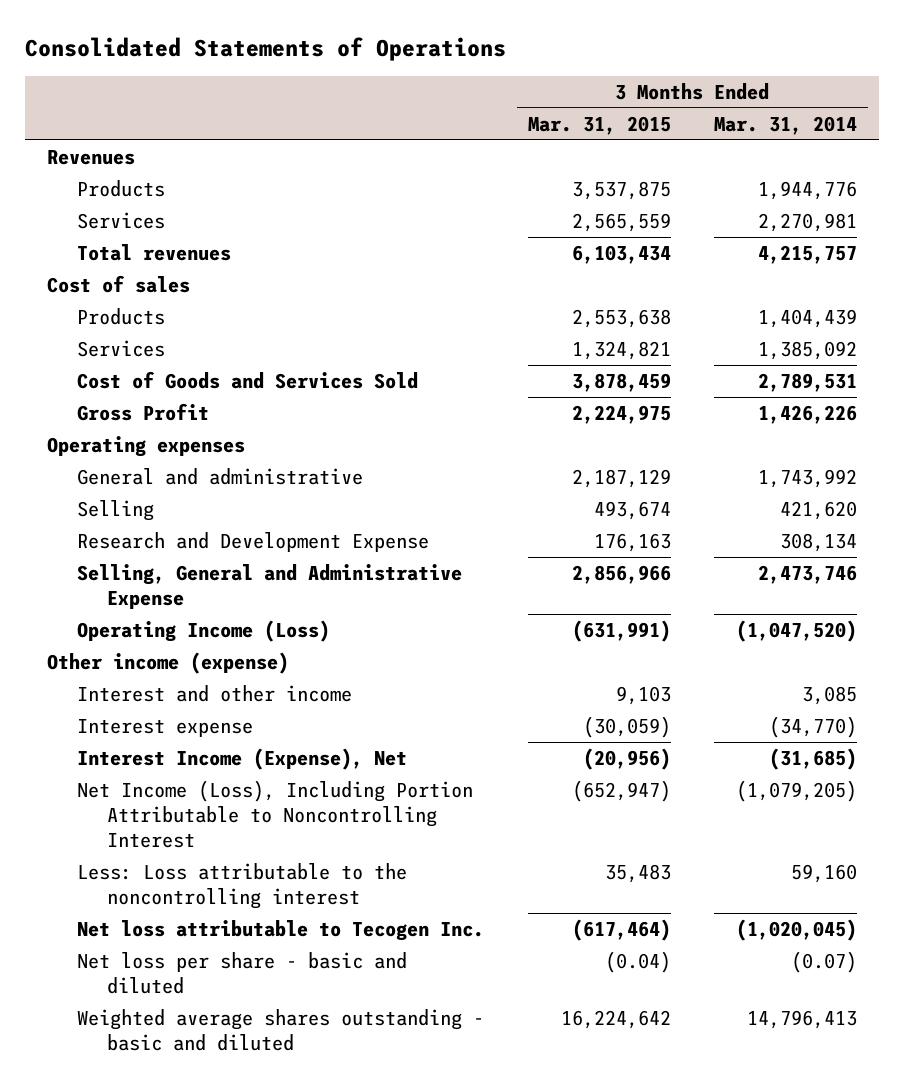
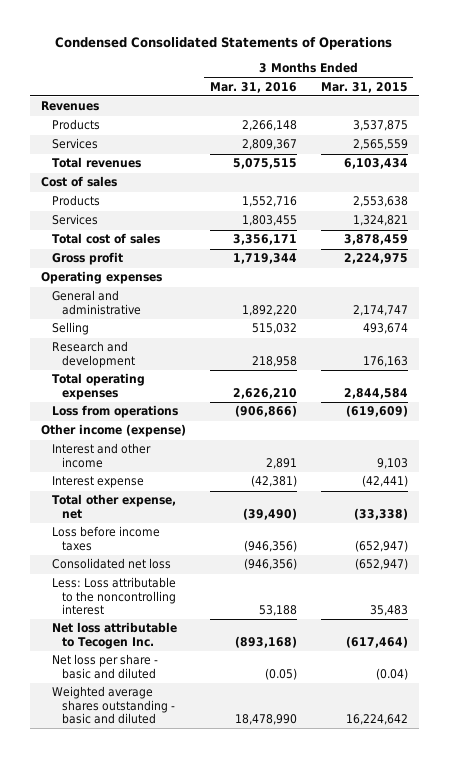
[24,36,506,61] Consolidated Statements of Operations -> [55,37,393,51] Condensed Consolidated Statements of Operations
[714,115,858,135] Mar. 31, 2014 -> none
none -> [209,81,297,93] Mar. 31, 2016
[76,370,418,389] Cost of Goods and Services Sold -> [51,233,160,245] Total cost of sales
[76,402,209,421] Gross Profit -> [51,252,123,266] Gross profit
[571,468,671,488] 2,187,129 -> [352,304,408,316] 2,174,747
[76,563,462,610] Selling, General and Administrative Expense -> none
[76,531,429,552] Research and Development Expense -> [51,341,136,368] Research and development
none -> [51,373,145,400] Total operating expenses
[76,619,330,642] Operating Income (Loss) -> [51,405,178,419] Loss from operations
[571,619,671,642] (631,991) -> [345,405,408,418] (619,609)
[582,715,671,738] (30,059) -> [361,475,408,488] (42,441)
[76,747,407,770] Interest Income (Expense), Net -> [51,494,176,519] Total other expense, net
[582,747,671,770] (20,956) -> [353,507,408,520] (33,338)
none -> [51,526,160,551] Loss before income taxes
[76,779,473,849] Net Income (Loss), Including Portion Attributable to Noncontrolling Interest -> [51,558,171,570] Consolidated net loss

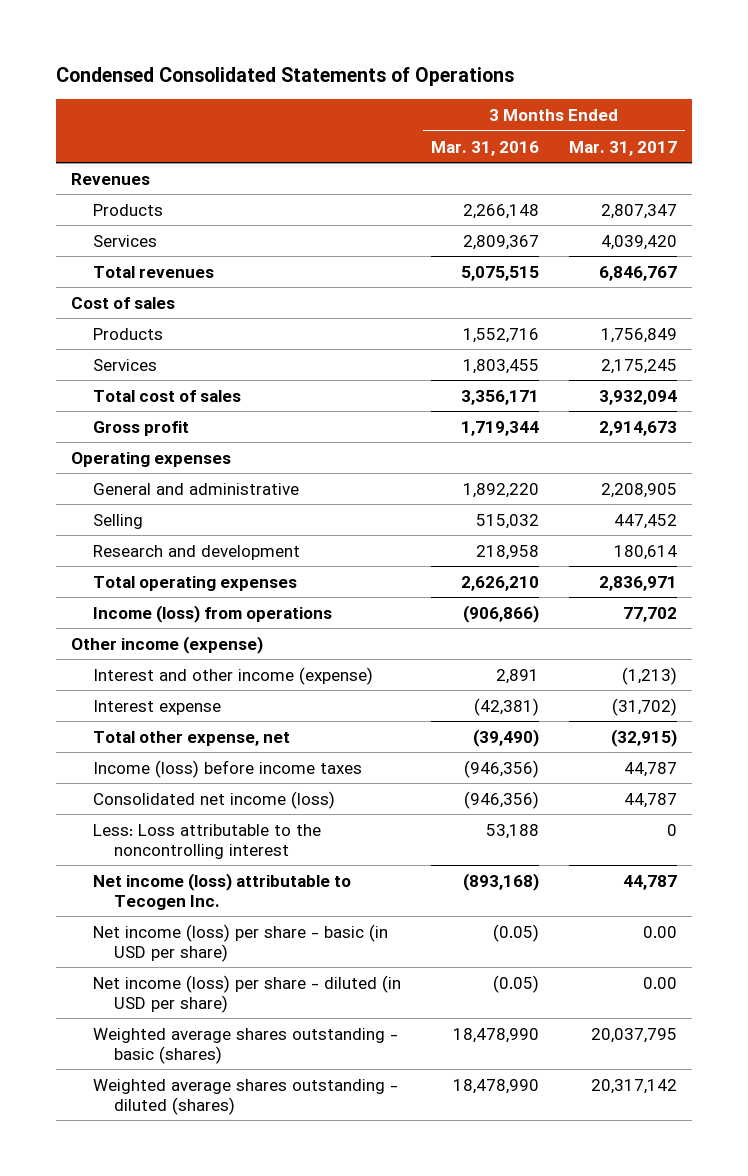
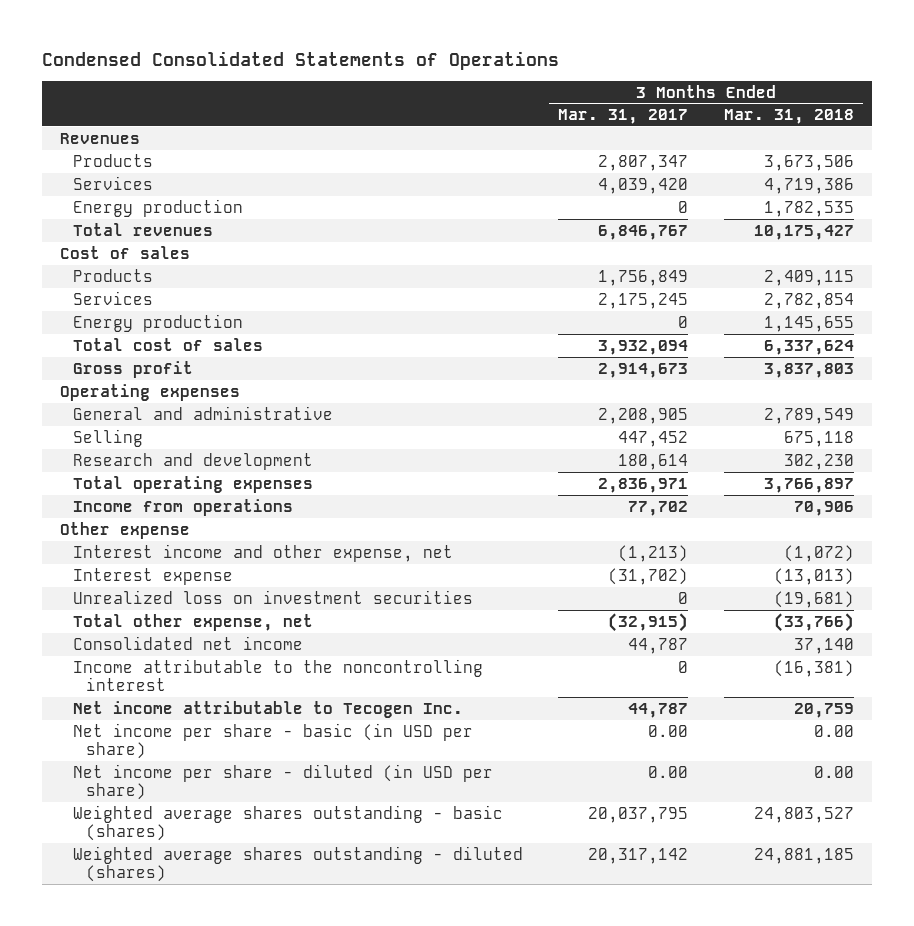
[430,140,539,156] Mar. 31, 2016 -> none
none -> [723,109,854,125] Mar. 31, 2018
none -> [72,198,243,217] Energy production
none -> [72,313,243,332] Energy production
[92,604,332,623] Income (loss) from operations -> [72,498,293,516] Income from operations
[70,635,263,654] Other income (expense) -> [59,521,190,539] Other expense
[92,666,373,685] Interest and other income (expense) -> [72,543,453,562] Interest income and other expense, net
none -> [72,589,473,604] Unrealized loss on investment securities
[92,759,362,778] Income (loss) before income taxes -> none
[92,790,335,809] Consolidated net income (loss) -> [72,635,303,650] Consolidated net income
[92,823,321,859] Less: Loss attributable to the noncontrolling interest -> [72,658,483,692] Income attributable to the noncontrolling interest
[92,872,351,910] Net income (loss) attributable to Tecogen Inc. -> [72,700,463,718] Net income attributable to Tecogen Inc.
[92,923,388,962] Net income (loss) per share - basic (in USD per share) -> [72,722,473,760] Net income per share - basic (in USD per share)
[92,974,401,1013] Net income (loss) per share - diluted (in USD per share) -> [72,763,493,801] Net income per share - diluted (in USD per share)

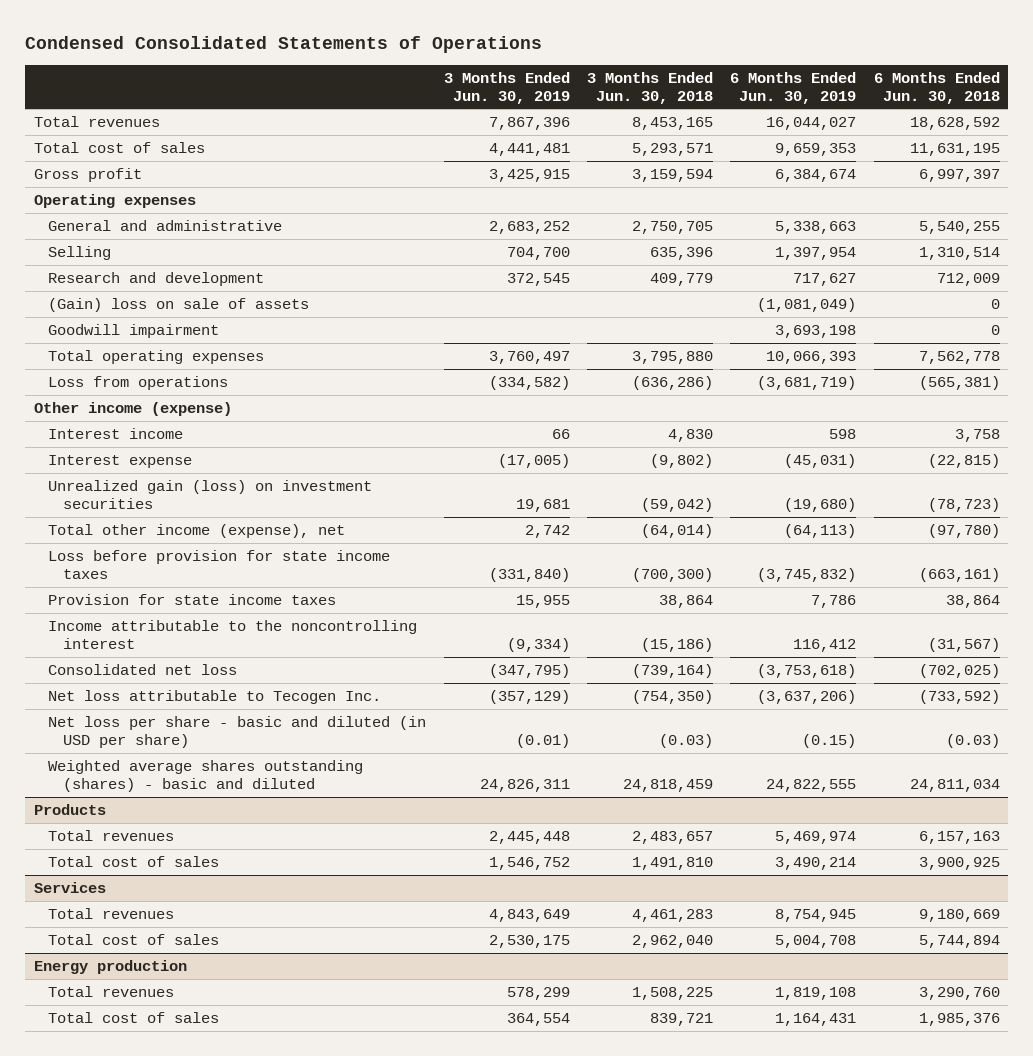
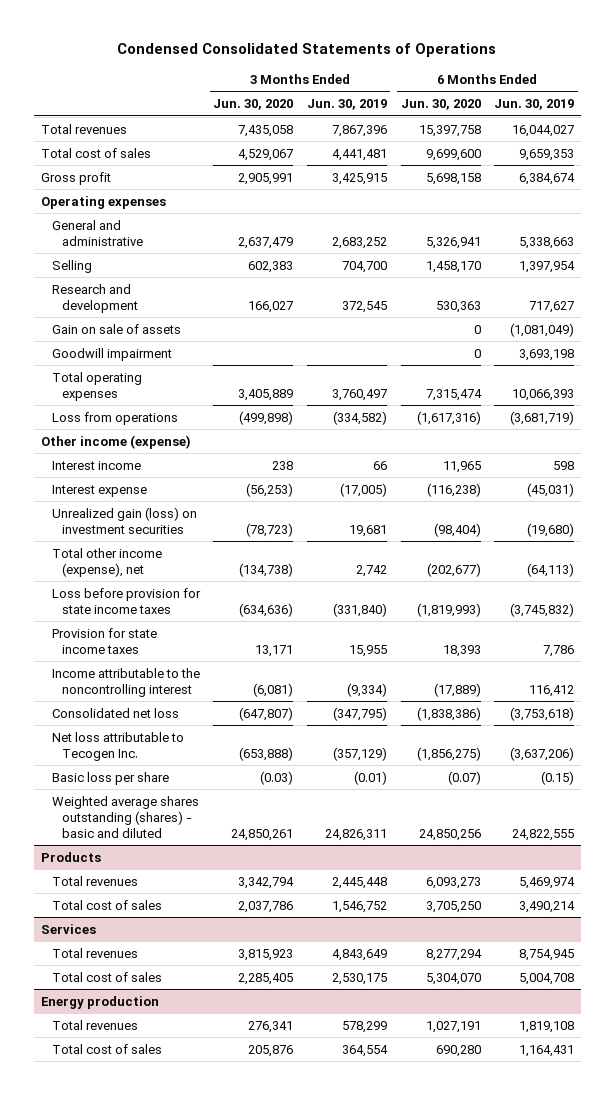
[586,71,713,104] 3 Months Ended Jun. 30, 2018 -> none
[873,71,1000,104] 6 Months Ended Jun. 30, 2018 -> none
none -> [213,99,294,111] Jun. 30, 2020
none -> [400,99,481,111] Jun. 30, 2020
[48,297,310,312] (Gain) loss on sale of assets -> [51,323,181,334] Gain on sale of assets
[48,715,427,748] Net loss per share - basic and diluted (in USD per share) -> [51,771,169,785] Basic loss per share

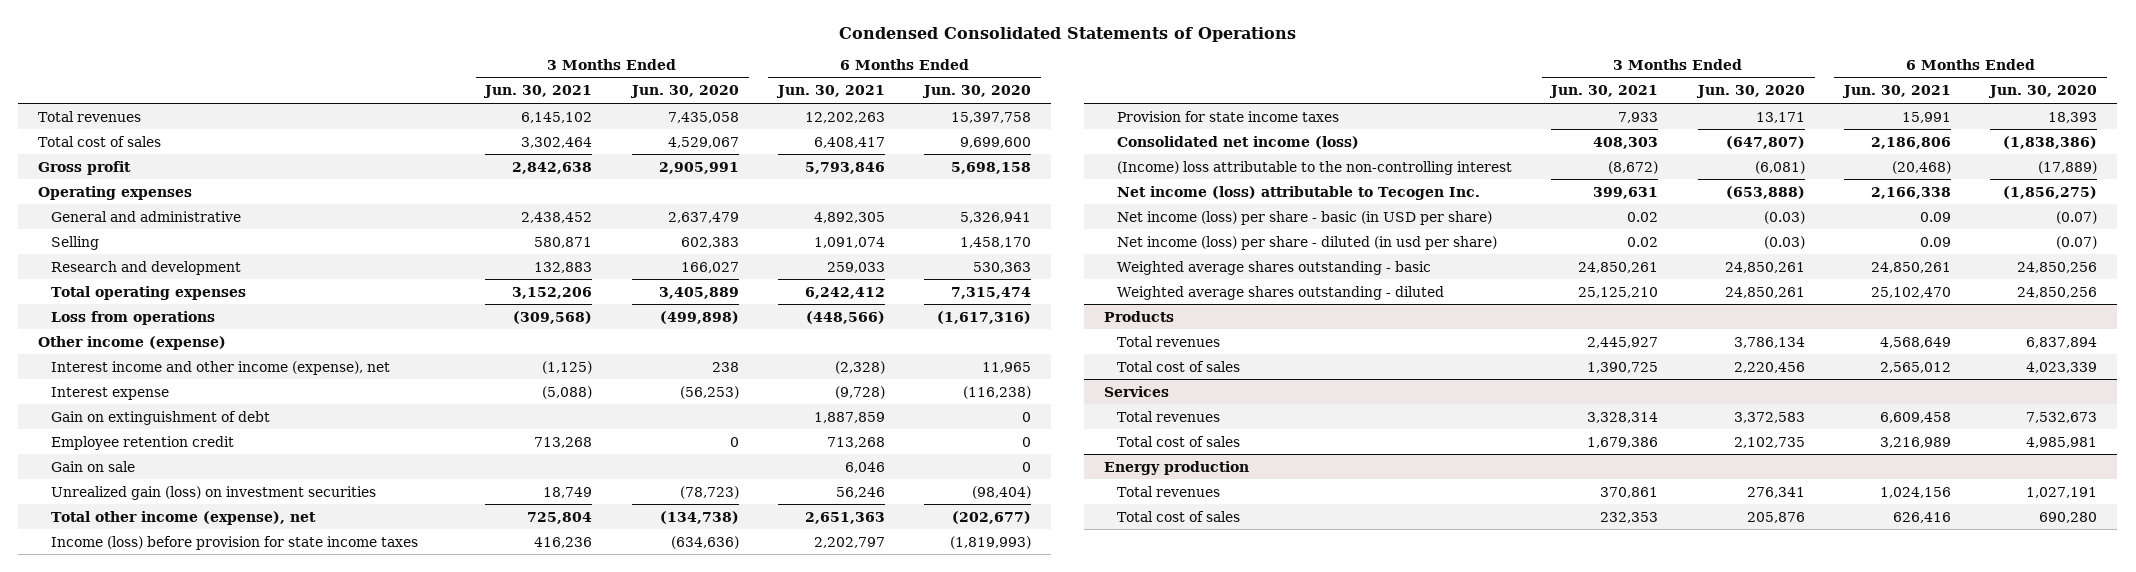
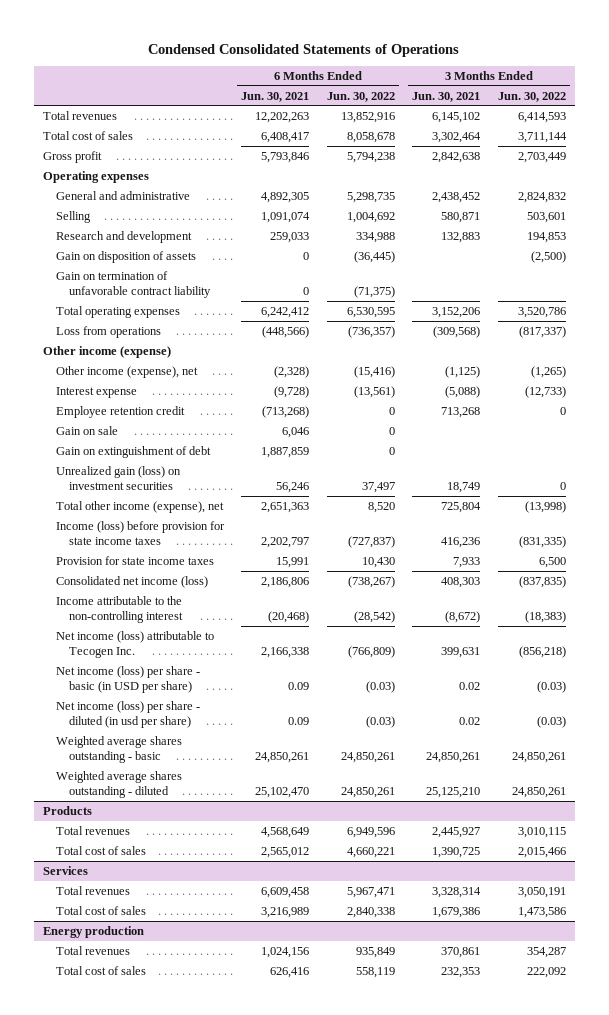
[629,85,739,99] Jun. 30, 2020 -> none
[922,85,1032,99] Jun. 30, 2020 -> none
none -> [326,91,395,102] Jun. 30, 2022
none -> [497,91,566,102] Jun. 30, 2022
none -> [55,250,196,263] Gain on disposition of assets
none -> [55,270,211,299] Gain on termination of unfavorable contract liability
[51,360,391,375] Interest income and other income (expense), net -> [55,365,198,378] Other income (expense), net
[827,436,886,448] 713,268 -> [262,405,310,418] (713,268)
[51,410,271,425] Gain on extinguishment of debt -> [55,445,211,458] Gain on extinguishment of debt
[1117,160,1513,175] (Income) loss attributable to the non-controlling interest -> [55,595,183,624] Income attributable to the non-controlling interest

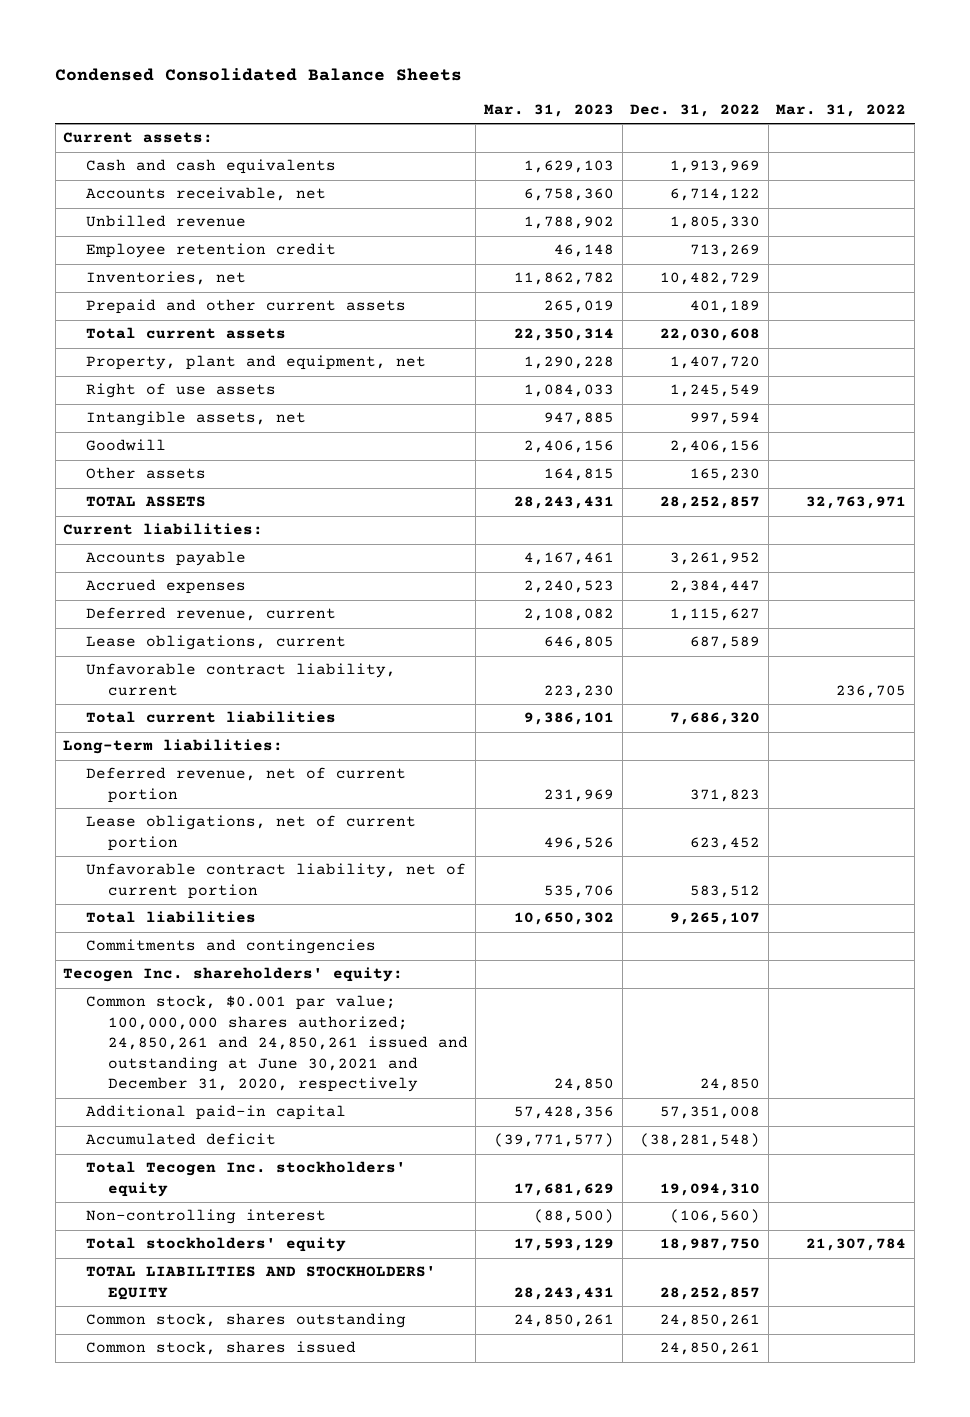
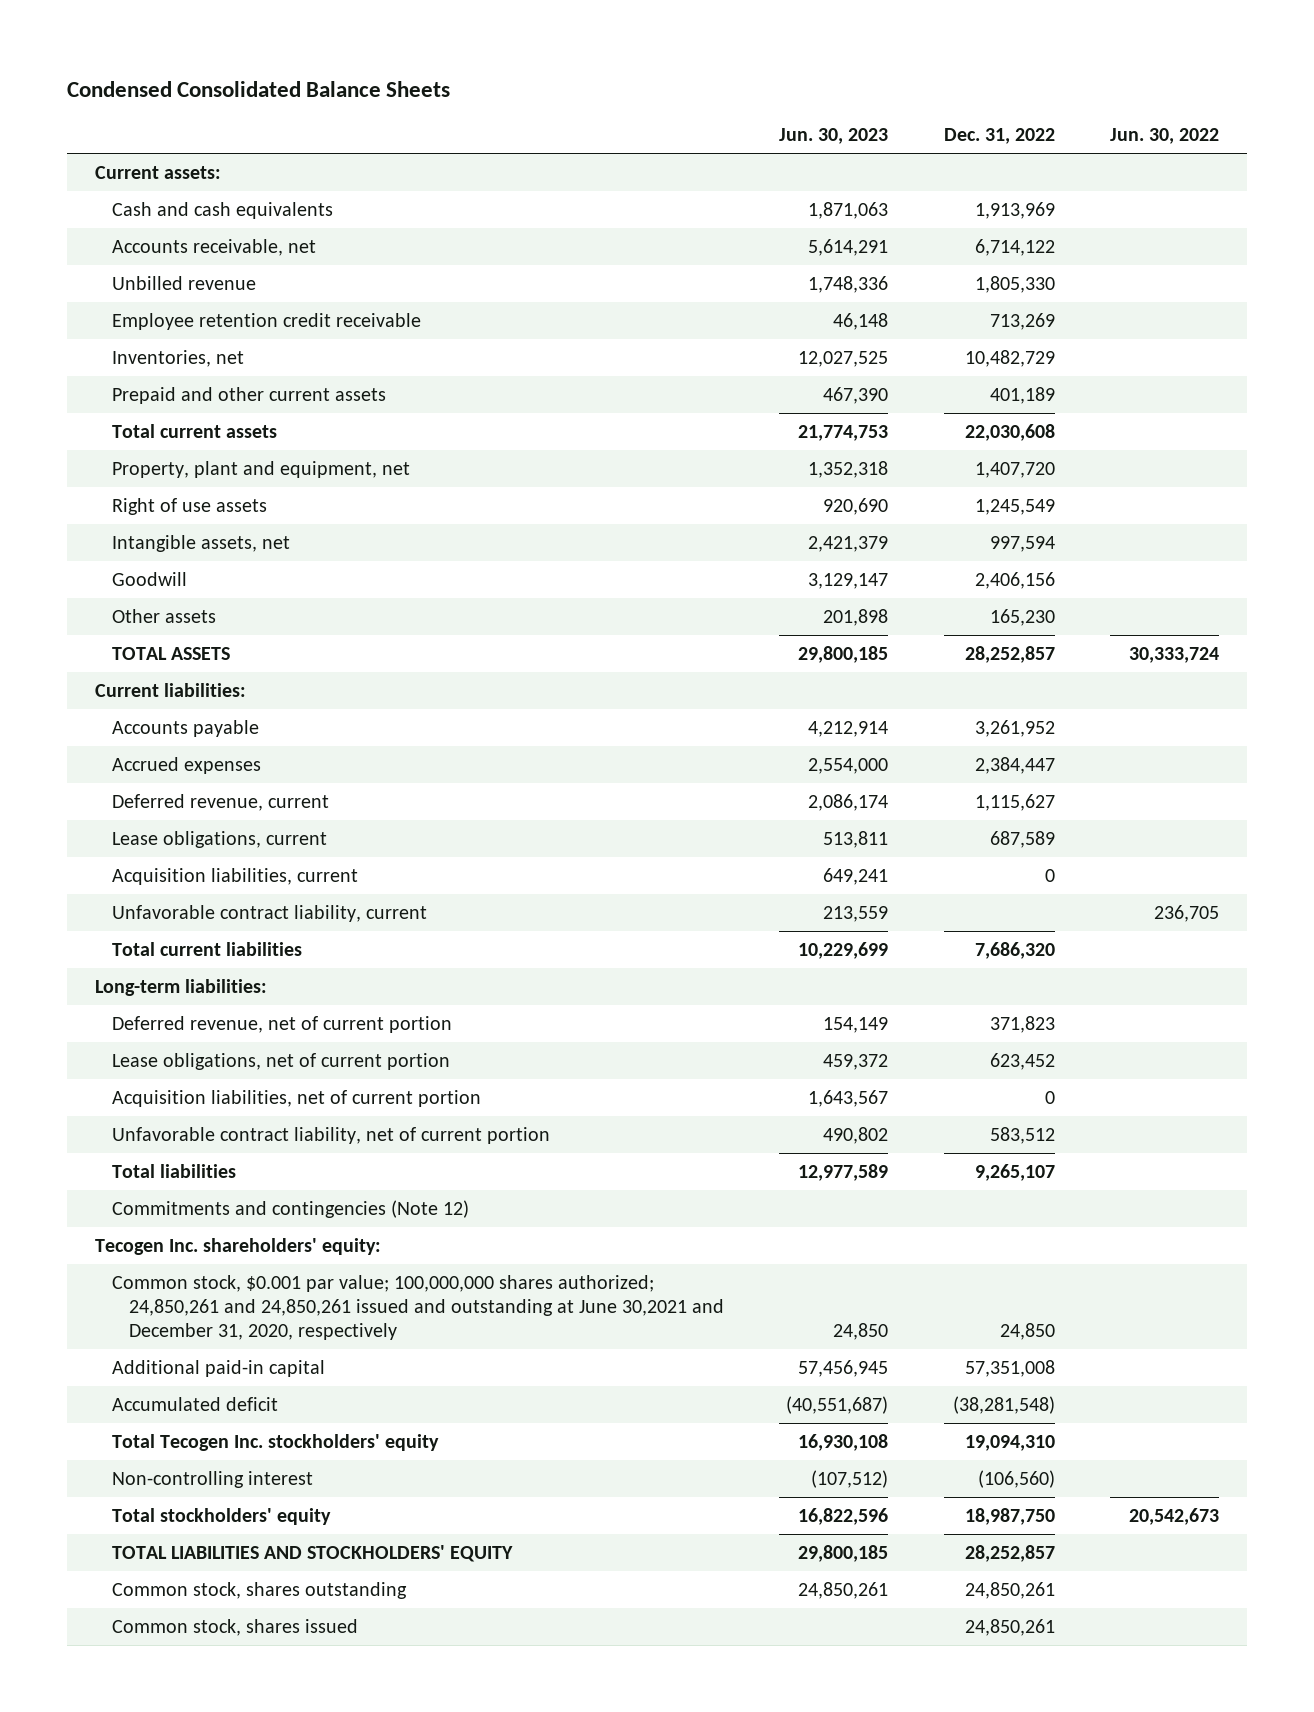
[483,103,614,117] Mar. 31, 2023 -> none
[776,103,907,117] Mar. 31, 2022 -> none
none -> [779,128,889,145] Jun. 30, 2023
none -> [1110,128,1220,145] Jun. 30, 2022
[85,243,336,259] Employee retention credit -> [111,312,421,330] Employee retention credit receivable
none -> [111,867,358,885] Acquisition liabilities, current
none -> [111,1089,481,1107] Acquisition liabilities, net of current portion
[85,939,376,955] Commitments and contingencies -> [111,1199,469,1218] Commitments and contingencies (Note 12)

